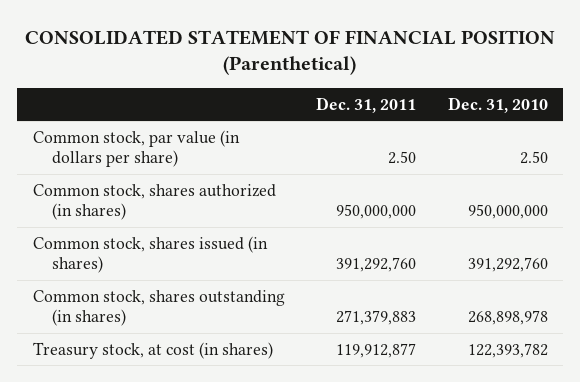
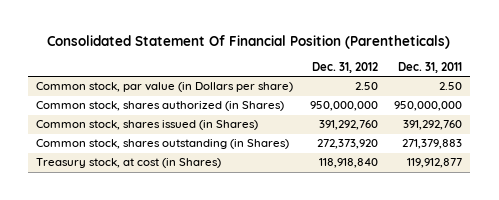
[25,29,556,76] CONSOLIDATED STATEMENT OF FINANCIAL POSITION (Parenthetical) -> [47,35,451,50] Consolidated Statement Of Financial Position (Parentheticals)
[447,96,548,113] Dec. 31, 2010 -> none
none -> [311,62,378,74] Dec. 31, 2012
[32,129,240,168] Common stock, par value (in dollars per share) -> [36,82,294,93] Common stock, par value (in Dollars per share)
[32,183,276,221] Common stock, shares authorized (in shares) -> [36,101,285,112] Common stock, shares authorized (in Shares)
[32,235,268,274] Common stock, shares issued (in shares) -> [36,120,259,131] Common stock, shares issued (in Shares)
[32,289,285,327] Common stock, shares outstanding (in shares) -> [36,139,290,150] Common stock, shares outstanding (in Shares)
[32,341,273,359] Treasury stock, at cost (in shares) -> [36,158,222,169] Treasury stock, at cost (in Shares)

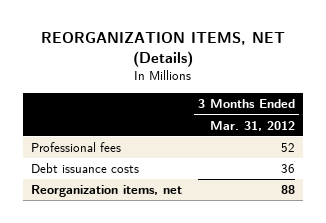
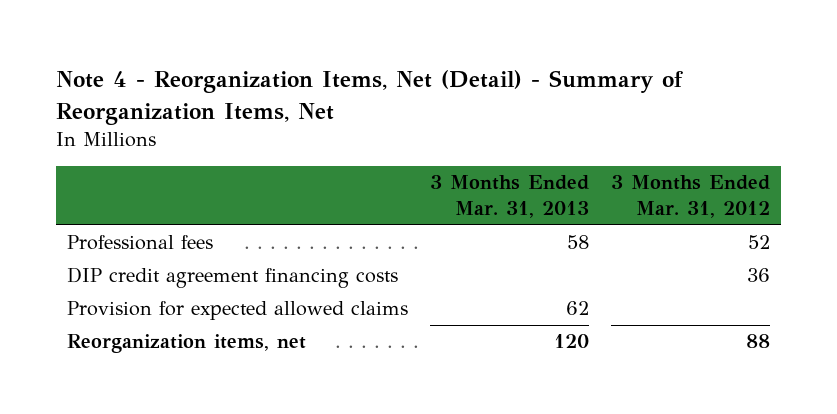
[41,31,286,67] REORGANIZATION ITEMS, NET (Details) -> [55,70,683,125] Note 4 - Reorganization Items, Net (Detail) - Summary of Reorganization Items, Net
none -> [429,175,589,219] 3 Months Ended Mar. 31, 2013
[31,163,140,174] Debt issuance costs -> [66,267,398,289] DIP credit agreement financing costs
none -> [66,301,408,321] Provision for expected allowed claims

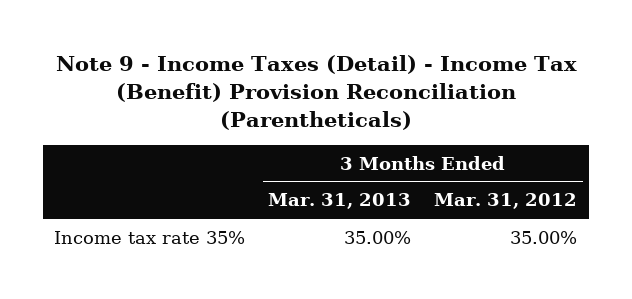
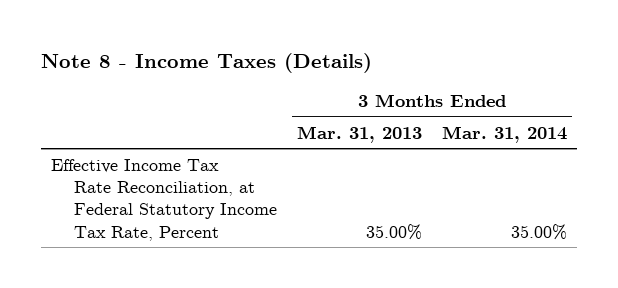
[55,54,577,130] Note 9 - Income Taxes (Detail) - Income Tax (Benefit) Provision Reconciliation (Parentheticals) -> [40,52,372,73] Note 8 - Income Taxes (Details)
[434,193,578,210] Mar. 31, 2012 -> none
none -> [442,125,568,143] Mar. 31, 2014
[54,230,246,244] Income tax rate 35% -> [51,158,277,241] Effective Income Tax Rate Reconciliation, at Federal Statutory Income Tax Rate, Percent

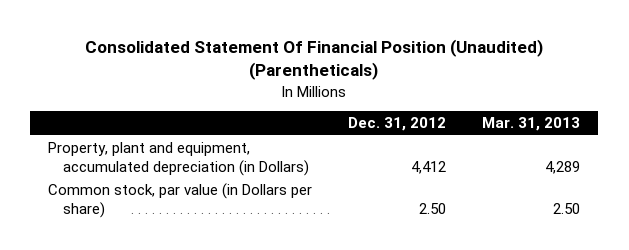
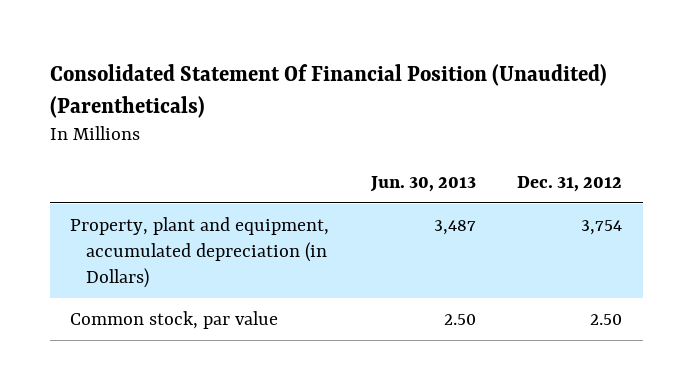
[482,117,581,132] Mar. 31, 2013 -> none
none -> [369,175,476,192] Jun. 30, 2013
[411,160,447,174] 4,412 -> [581,219,623,235] 3,754
[48,182,313,218] Common stock, par value (in Dollars per share) -> [70,310,279,329] Common stock, par value

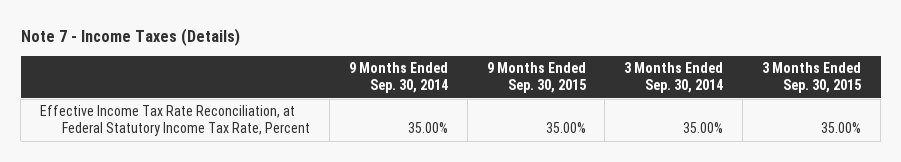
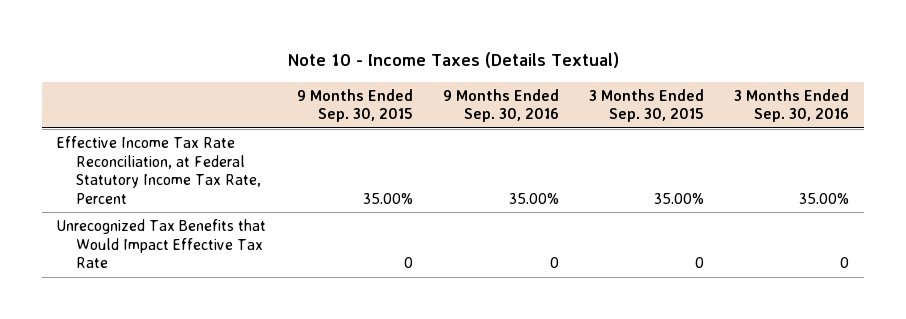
[20,28,240,47] Note 7 - Income Taxes (Details) -> [288,52,620,69] Note 10 - Income Taxes (Details Textual)
[348,62,448,94] 9 Months Ended Sep. 30, 2014 -> none
[624,62,724,94] 3 Months Ended Sep. 30, 2014 -> none
none -> [442,88,559,123] 9 Months Ended Sep. 30, 2016
none -> [733,88,849,123] 3 Months Ended Sep. 30, 2016
none -> [57,218,267,269] Unrecognized Tax Benefits that Would Impact Effective Tax Rate

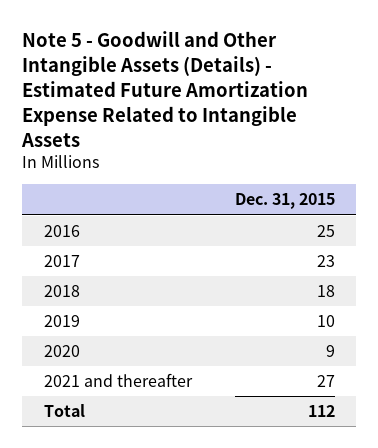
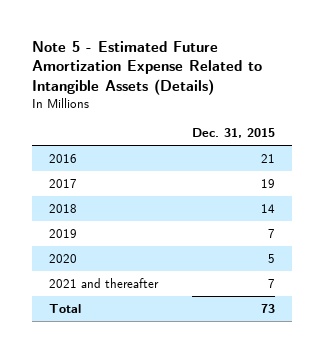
[21,31,309,147] Note 5 - Goodwill and Other Intangible Assets (Details) - Estimated Future Amortization Expense Related to Intangible Assets -> [32,40,263,95] Note 5 - Estimated Future Amortization Expense Related to Intangible Assets (Details)
[316,224,335,237] 25 -> [260,153,275,163] 21
[316,254,335,267] 23 -> [260,178,275,188] 19
[316,284,335,297] 18 -> [260,203,275,213] 14
[316,314,335,327] 10 -> [267,228,275,238] 7
[325,344,335,357] 9 -> [267,253,275,263] 5
[316,374,335,387] 27 -> [267,278,275,288] 7
[307,404,335,417] 112 -> [260,303,275,313] 73

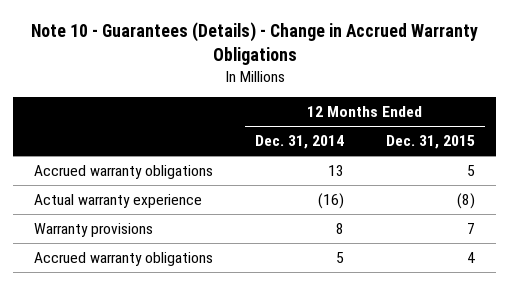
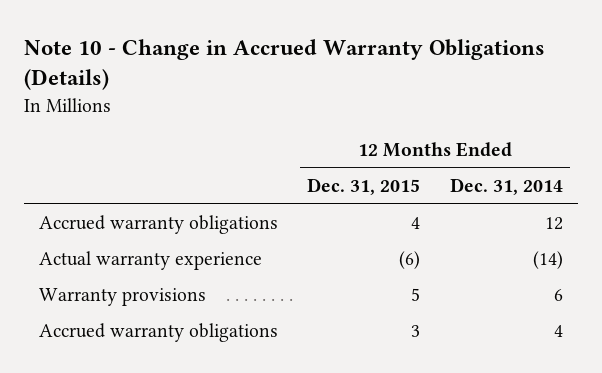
[30,22,478,65] Note 10 - Guarantees (Details) - Change in Accrued Warranty Obligations -> [24,38,546,91] Note 10 - Change in Accrued Warranty Obligations (Details)
[328,165,345,177] 13 -> [544,217,563,231] 12
[466,165,475,177] 5 -> [411,217,421,230] 4
[318,193,345,210] (16) -> [532,251,563,270] (14)
[456,193,475,210] (8) -> [399,251,421,270] (6)
[336,223,345,235] 8 -> [553,289,563,302] 6
[466,223,475,235] 7 -> [411,288,421,302] 5
[336,252,345,264] 5 -> [553,325,563,338] 4
[466,252,475,264] 4 -> [411,325,421,338] 3

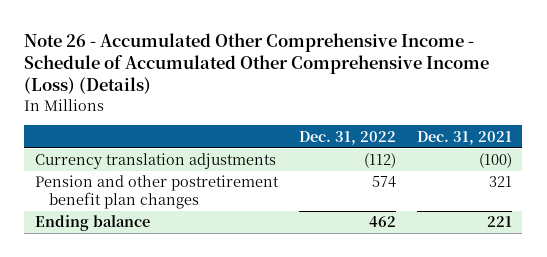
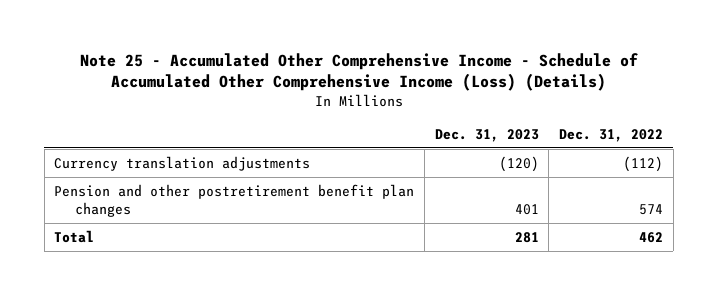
[24,32,490,95] Note 26 - Accumulated Other Comprehensive Income - Schedule of Accumulated Other Comprehensive Income (Loss) (Details) -> [79,52,638,92] Note 25 - Accumulated Other Comprehensive Income - Schedule of Accumulated Other Comprehensive Income (Loss) (Details)
[416,130,512,145] Dec. 31, 2021 -> none
none -> [434,129,539,143] Dec. 31, 2023
[34,215,150,232] Ending balance -> [54,229,95,243] Total

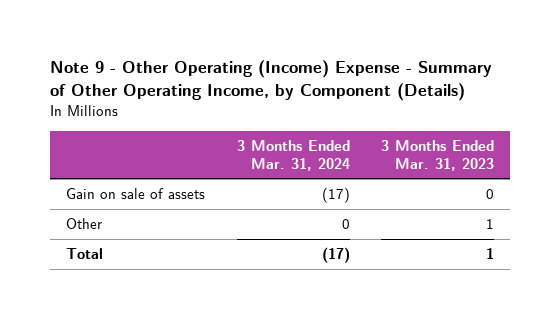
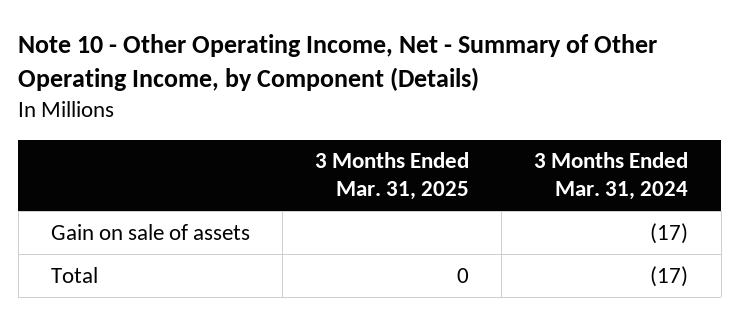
[50,60,493,101] Note 9 - Other Operating (Income) Expense - Summary of Other Operating Income, by Component (Details) -> [18,33,658,92] Note 10 - Other Operating Income, Net - Summary of Other Operating Income, by Component (Details)
[381,139,495,171] 3 Months Ended Mar. 31, 2023 -> none
none -> [315,152,470,201] 3 Months Ended Mar. 31, 2025
[66,217,103,229] Other -> none

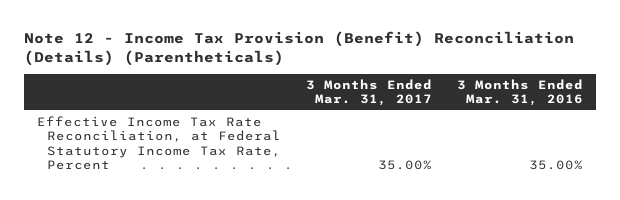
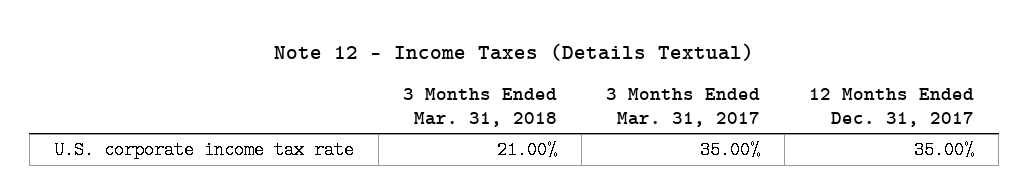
[24,30,575,66] Note 12 - Income Tax Provision (Benefit) Reconciliation (Details) (Parentheticals) -> [274,43,755,62] Note 12 - Income Taxes (Details Textual)
[457,78,584,107] 3 Months Ended Mar. 31, 2016 -> none
none -> [402,88,557,127] 3 Months Ended Mar. 31, 2018
none -> [809,88,975,127] 12 Months Ended Dec. 31, 2017
[36,116,281,171] Effective Income Tax Rate Reconciliation, at Federal Statutory Income Tax Rate, Percent -> [53,141,354,160] U.S. corporate income tax rate

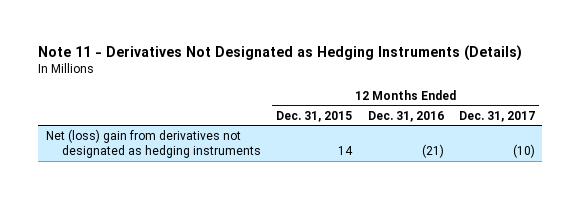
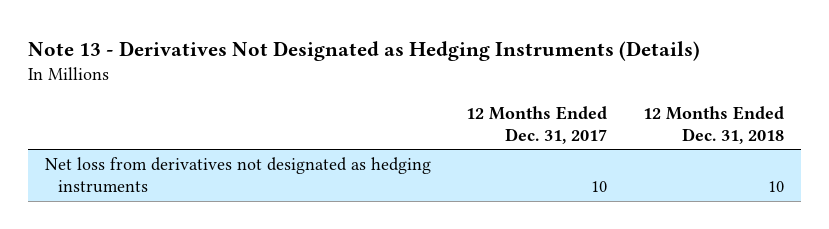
[38,44,523,61] Note 11 - Derivatives Not Designated as Hedging Instruments (Details) -> [27,40,700,61] Note 13 - Derivatives Not Designated as Hedging Instruments (Details)
[276,110,353,122] Dec. 31, 2015 -> none
[367,110,444,122] Dec. 31, 2016 -> none
none -> [642,105,784,144] 12 Months Ended Dec. 31, 2018
[45,129,261,159] Net (loss) gain from derivatives not designated as hedging instruments -> [45,157,432,194] Net loss from derivatives not designated as hedging instruments
[512,144,535,159] (10) -> [591,181,608,193] 10

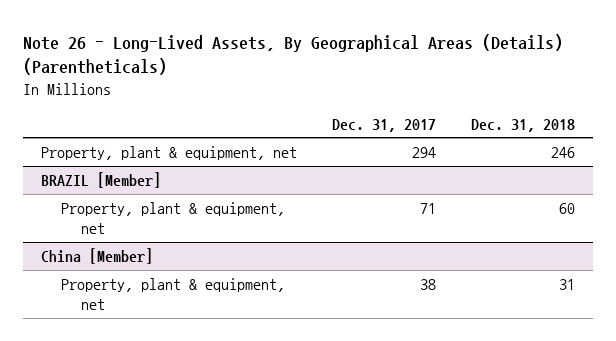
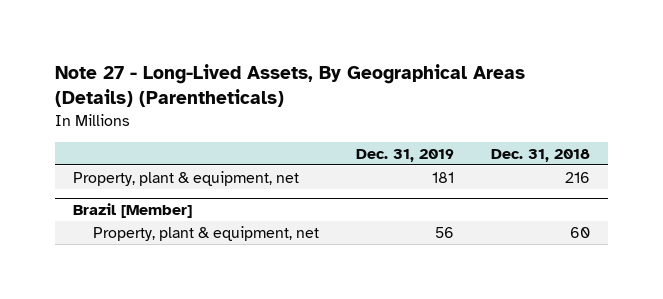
[23,33,564,76] Note 26 - Long-Lived Assets, By Geographical Areas (Details) (Parentheticals) -> [54,64,525,108] Note 27 - Long-Lived Assets, By Geographical Areas (Details) (Parentheticals)
[332,118,437,132] Dec. 31, 2017 -> none
none -> [355,148,454,162] Dec. 31, 2019
[551,147,576,159] 246 -> [564,171,590,183] 216
[41,172,162,189] BRAZIL [Member] -> [72,203,192,219] Brazil [Member]
[41,248,154,265] China [Member] -> none
[60,278,285,311] Property, plant & equipment, net -> none

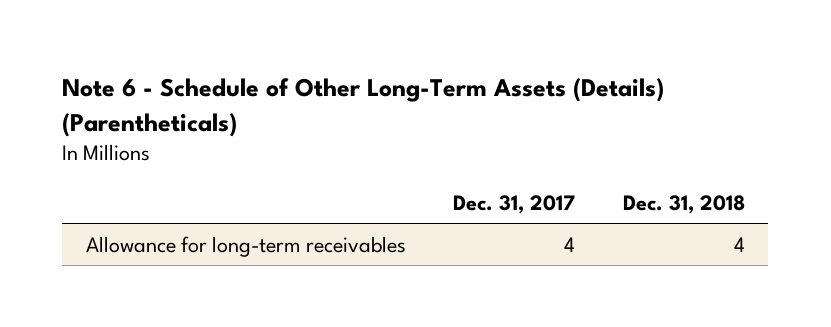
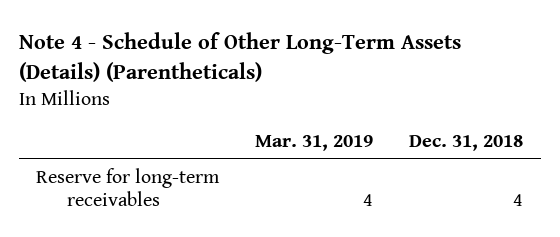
[62,78,665,137] Note 6 - Schedule of Other Long-Term Assets (Details) (Parentheticals) -> [18,31,461,82] Note 4 - Schedule of Other Long-Term Assets (Details) (Parentheticals)
[453,195,576,215] Dec. 31, 2017 -> none
none -> [255,135,374,152] Mar. 31, 2019
[85,235,406,257] Allowance for long-term receivables -> [36,168,221,207] Reserve for long-term receivables

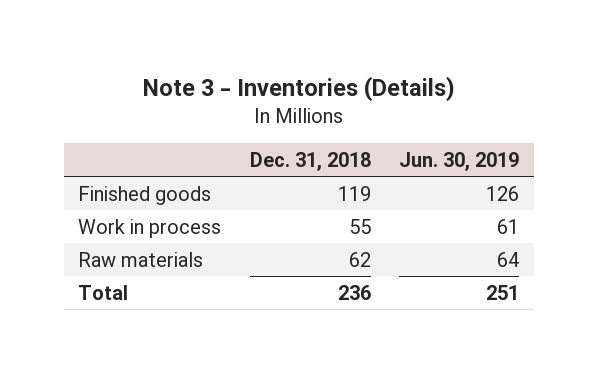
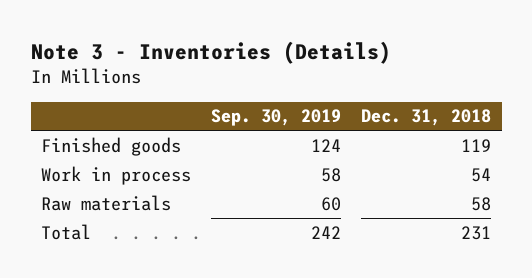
[399,151,520,171] Jun. 30, 2019 -> none
none -> [211,109,342,127] Sep. 30, 2019
[348,218,371,234] 55 -> [471,167,492,182] 54
[348,251,371,267] 62 -> [471,196,492,211] 58
[337,284,371,300] 236 -> [461,225,492,240] 231

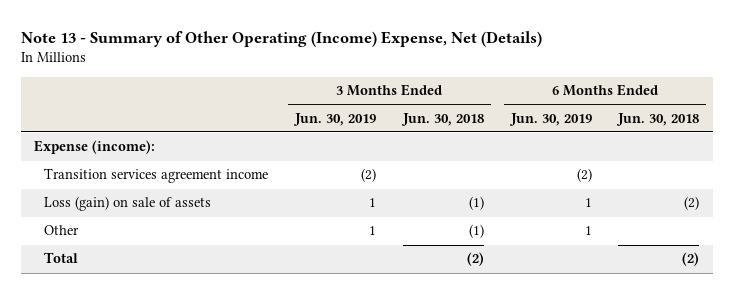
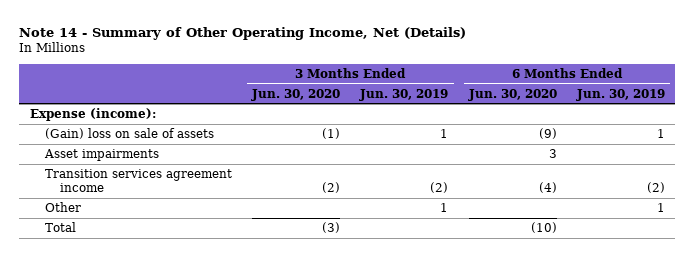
[20,30,542,47] Note 13 - Summary of Other Operating (Income) Expense, Net (Details) -> [19,26,467,40] Note 14 - Summary of Other Operating Income, Net (Details)
[400,112,484,126] Jun. 30, 2018 -> none
[616,112,700,126] Jun. 30, 2018 -> none
none -> [251,88,341,101] Jun. 30, 2020
none -> [467,88,557,101] Jun. 30, 2020
none -> [45,128,215,140] (Gain) loss on sale of assets
none -> [44,149,160,162] Asset impairments
[44,196,212,212] Loss (gain) on sale of assets -> none

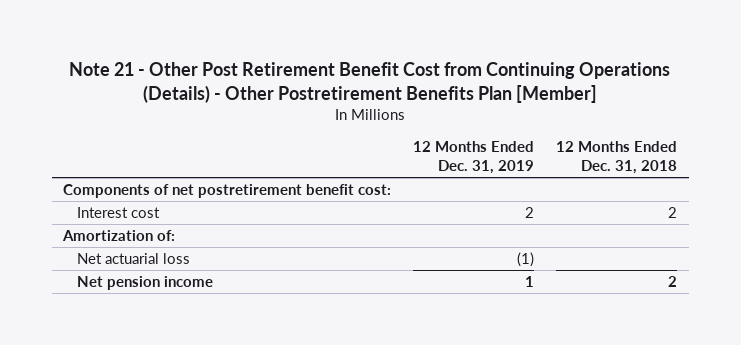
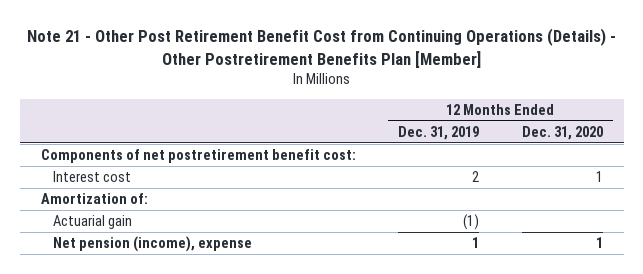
[556,141,678,175] 12 Months Ended Dec. 31, 2018 -> none
none -> [521,126,603,141] Dec. 31, 2020
[76,252,190,264] Net actuarial loss -> [52,215,132,230] Actuarial gain
[76,275,213,290] Net pension income -> [52,236,252,253] Net pension (income), expense

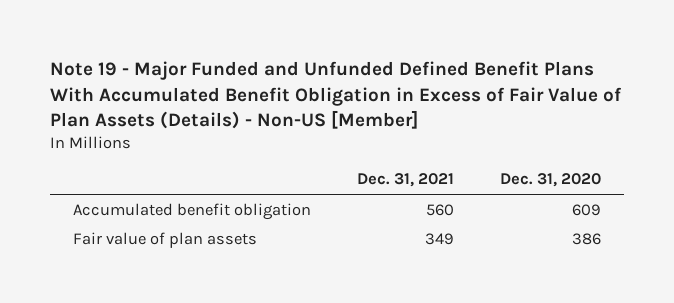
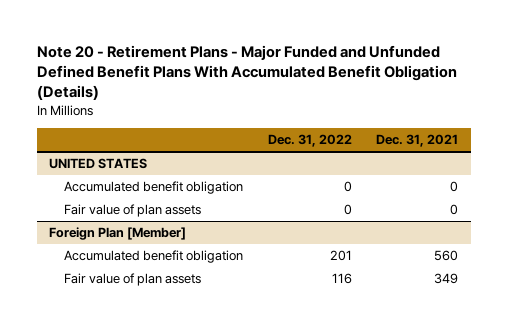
[49,61,622,130] Note 19 - Major Funded and Unfunded Defined Benefit Plans With Accumulated Benefit Obligation in Excess of Fair Value of Plan Assets (Details) - Non-US [Member] -> [37,45,458,101] Note 20 - Retirement Plans - Major Funded and Unfunded Defined Benefit Plans With Accumulated Benefit Obligation (Details)
[499,173,601,188] Dec. 31, 2020 -> none
none -> [267,134,352,148] Dec. 31, 2022
none -> [49,158,148,170] UNITED STATES
none -> [64,181,244,195] Accumulated benefit obligation
none -> [64,204,202,218] Fair value of plan assets
none -> [49,227,187,241] Foreign Plan [Member]

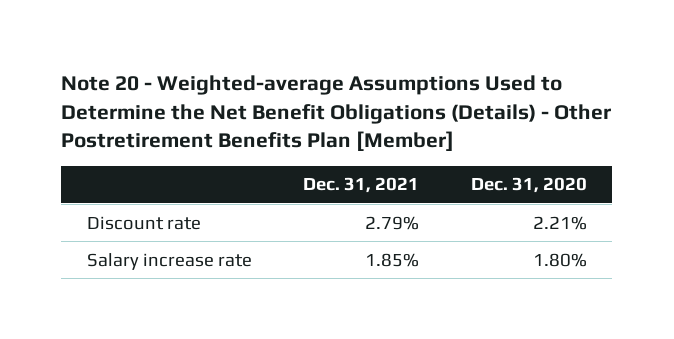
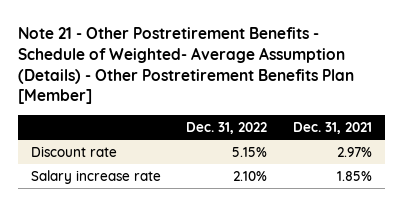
[61,74,612,152] Note 20 - Weighted-average Assumptions Used to Determine the Net Benefit Obligations (Details) - Other Postretirement Benefits Plan [Member] -> [17,26,354,105] Note 21 - Other Postretirement Benefits - Schedule of Weighted- Average Assumption (Details) - Other Postretirement Benefits Plan [Member]
[470,177,587,194] Dec. 31, 2020 -> none
none -> [186,122,268,135] Dec. 31, 2022
[365,215,420,230] 2.79% -> [336,147,372,158] 2.97%

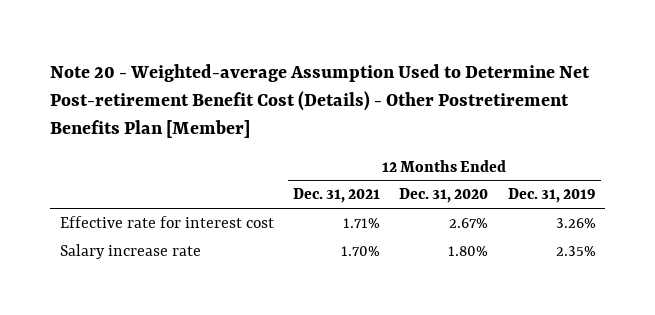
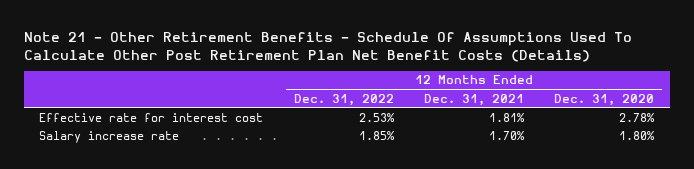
[49,64,590,139] Note 20 - Weighted-average Assumption Used to Determine Net Post-retirement Benefit Cost (Details) - Other Postretirement Benefits Plan [Member] -> [24,31,633,62] Note 21 - Other Retirement Benefits - Schedule Of Assumptions Used To Calculate Other Post Retirement Plan Net Benefit Costs (Details)
[507,188,596,204] Dec. 31, 2019 -> none
none -> [293,93,394,106] Dec. 31, 2022
[343,218,381,229] 1.71% -> [488,113,525,123] 1.81%
[449,218,489,229] 2.67% -> [619,113,656,123] 2.78%

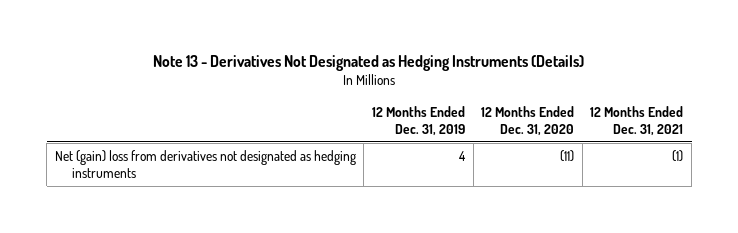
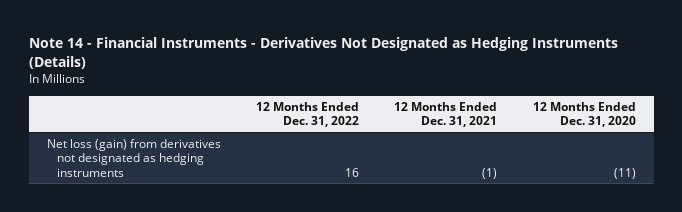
[153,55,585,72] Note 13 - Derivatives Not Designated as Hedging Instruments (Details) -> [28,36,618,69] Note 14 - Financial Instruments - Derivatives Not Designated as Hedging Instruments (Details)
[371,105,465,136] 12 Months Ended Dec. 31, 2019 -> none
none -> [255,101,359,127] 12 Months Ended Dec. 31, 2022
[54,150,356,178] Net (gain) loss from derivatives not designated as hedging instruments -> [46,139,221,177] Net loss (gain) from derivatives not designated as hedging instruments

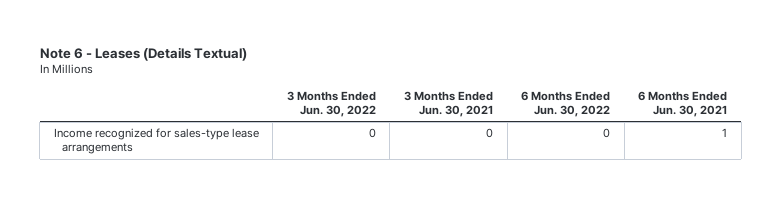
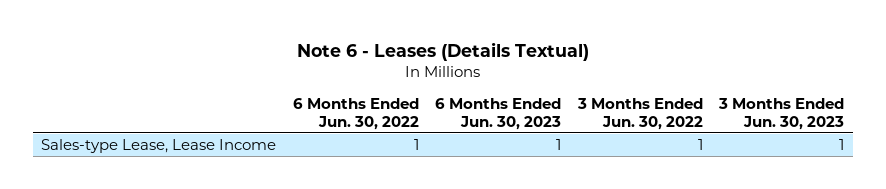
[403,91,493,118] 3 Months Ended Jun. 30, 2021 -> none
[638,91,728,118] 6 Months Ended Jun. 30, 2021 -> none
none -> [435,97,562,130] 6 Months Ended Jun. 30, 2023
none -> [718,97,845,130] 3 Months Ended Jun. 30, 2023
[53,128,259,155] Income recognized for sales-type lease arrangements -> [41,139,277,154] Sales-type Lease, Lease Income
[368,128,376,139] 0 -> [697,139,703,151] 1
[603,128,611,139] 0 -> [413,139,419,151] 1

